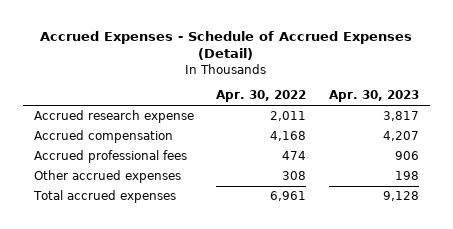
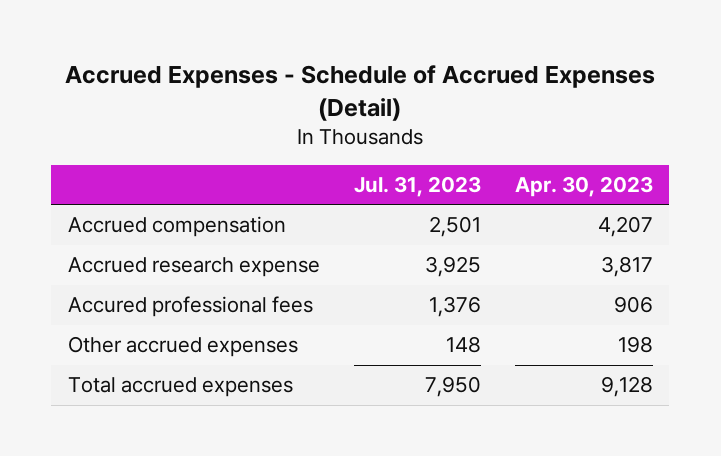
[216,90,307,103] Apr. 30, 2022 -> none
none -> [353,175,481,197] Jul. 31, 2023
[33,110,194,124] Accrued research expense -> [67,257,320,278] Accrued research expense
[33,150,187,164] Accrued professional fees -> [67,296,313,318] Accured professional fees

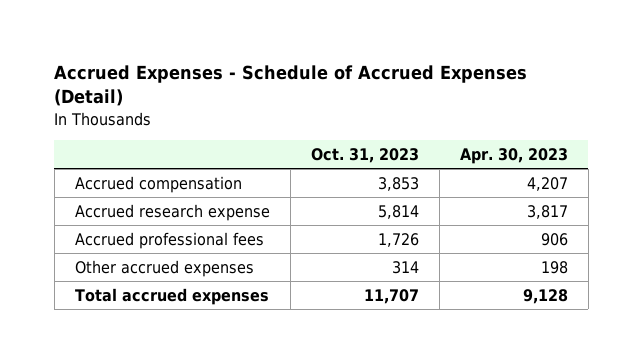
[353,175,481,197] Jul. 31, 2023 -> none
none -> [310,148,419,164] Oct. 31, 2023
[67,296,313,318] Accured professional fees -> [74,231,264,249] Accrued professional fees

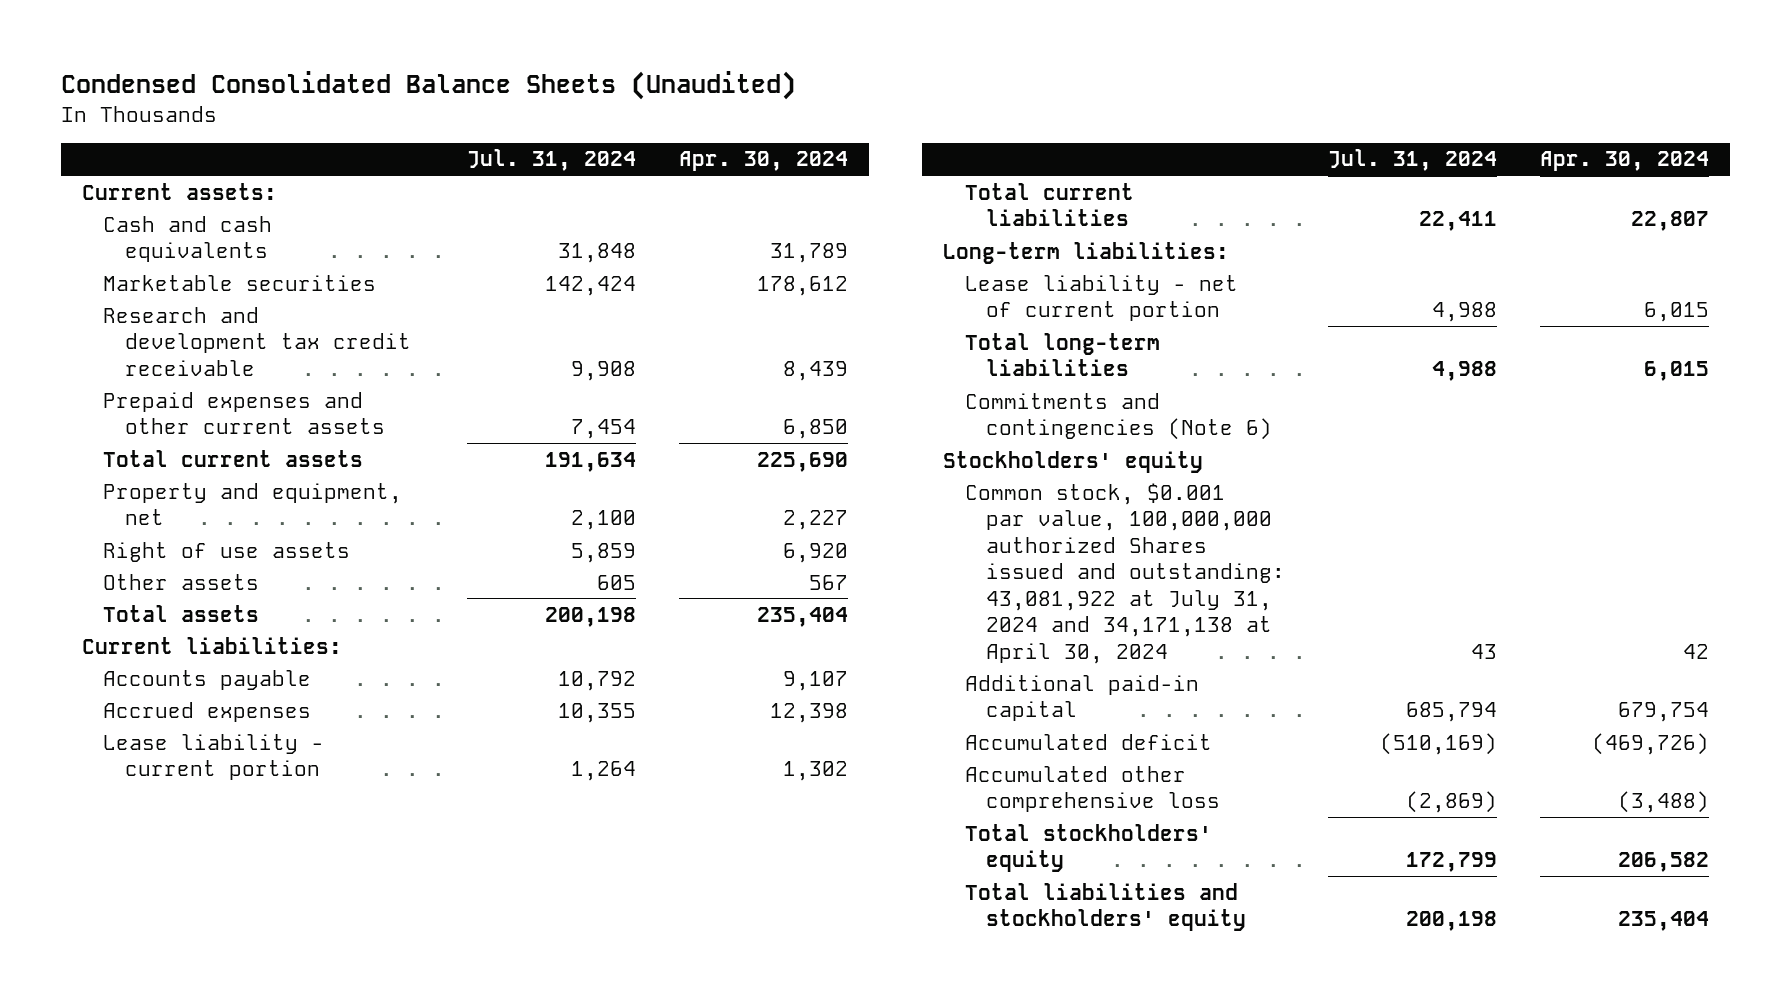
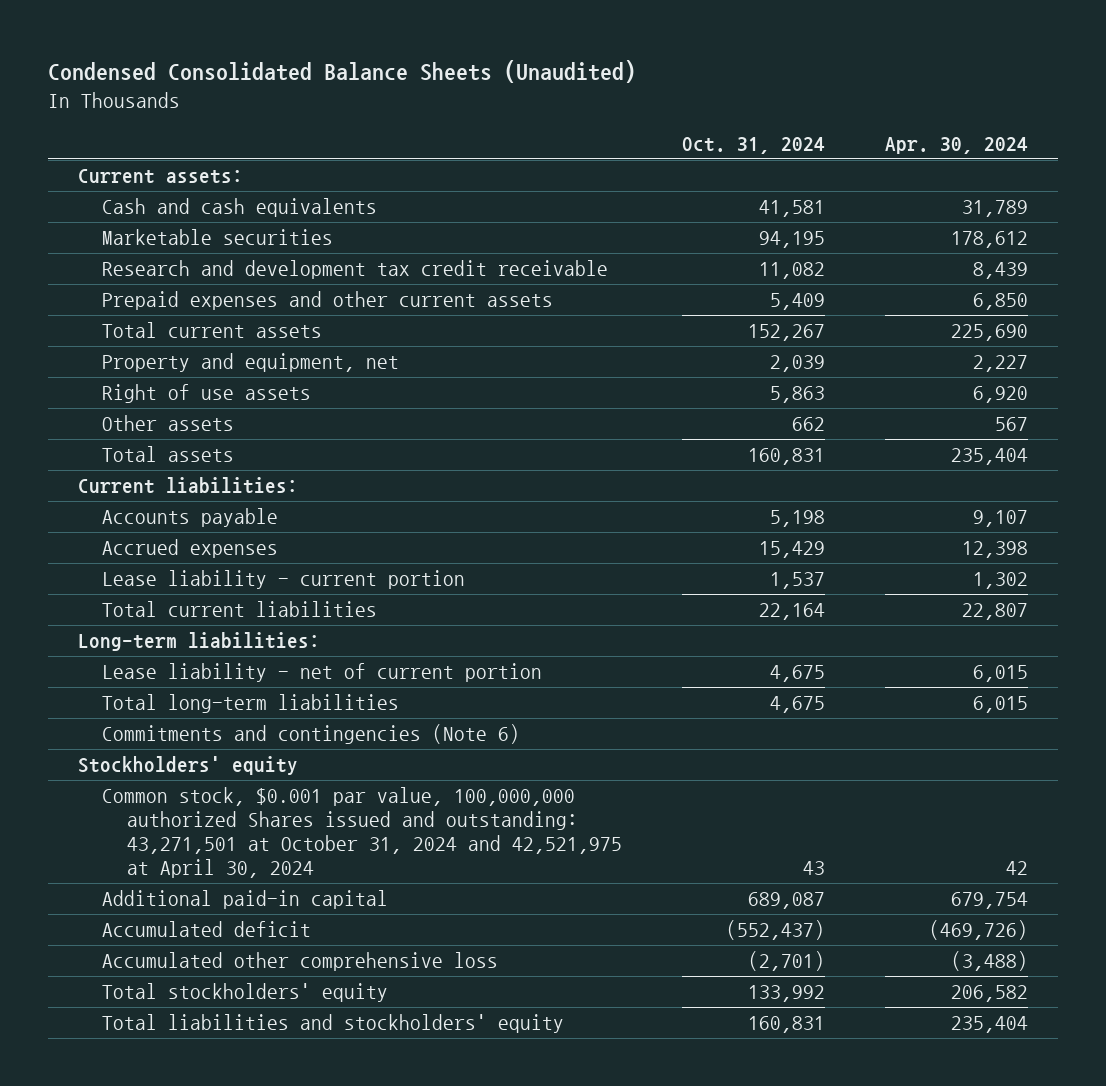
[466,149,636,172] Jul. 31, 2024 -> none
none -> [681,136,825,154] Oct. 31, 2024
[964,482,1285,664] Common stock, $0.001 par value, 100,000,000 authorized Shares issued and outstanding: 43,081,922 at July 31, 2024 and 34,171,138 at April 30, 2024 -> [102,787,622,879] Common stock, $0.001 par value, 100,000,000 authorized Shares issued and outstanding: 43,271,501 at October 31, 2024 and 42,521,975 at April 30, 2024

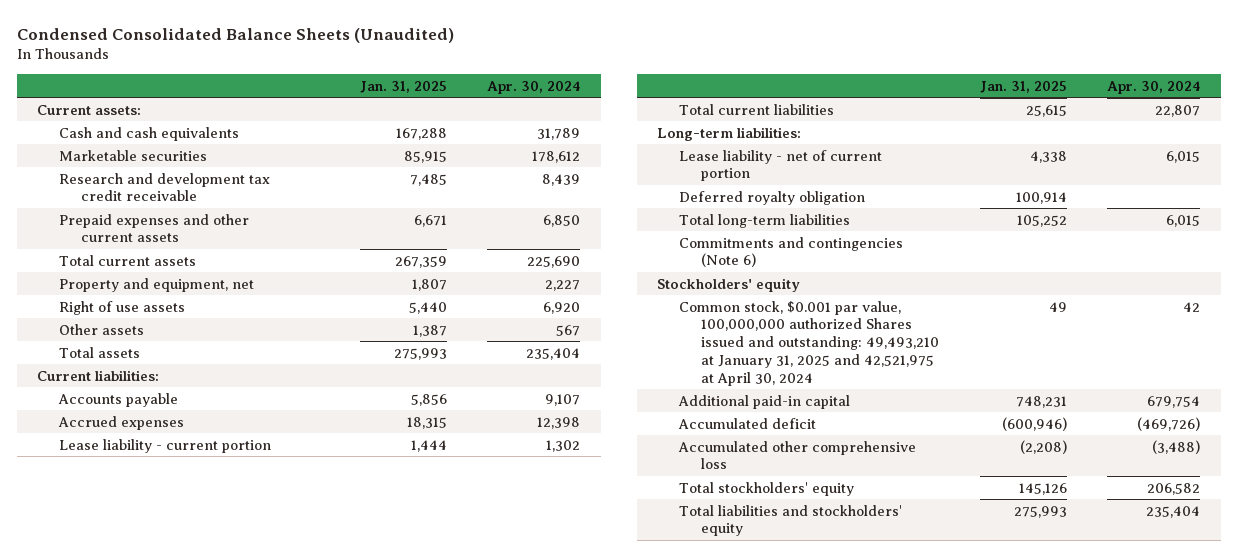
[681,136,825,154] Oct. 31, 2024 -> none
none -> [359,80,447,93] Jan. 31, 2025
none -> [679,190,866,205] Deferred royalty obligation
[102,787,622,879] Common stock, $0.001 par value, 100,000,000 authorized Shares issued and outstanding: 43,271,501 at October 31, 2024 and 42,521,975 at April 30, 2024 -> [679,300,939,386] Common stock, $0.001 par value, 100,000,000 authorized Shares issued and outstanding: 49,493,210 at January 31, 2025 and 42,521,975 at April 30, 2024

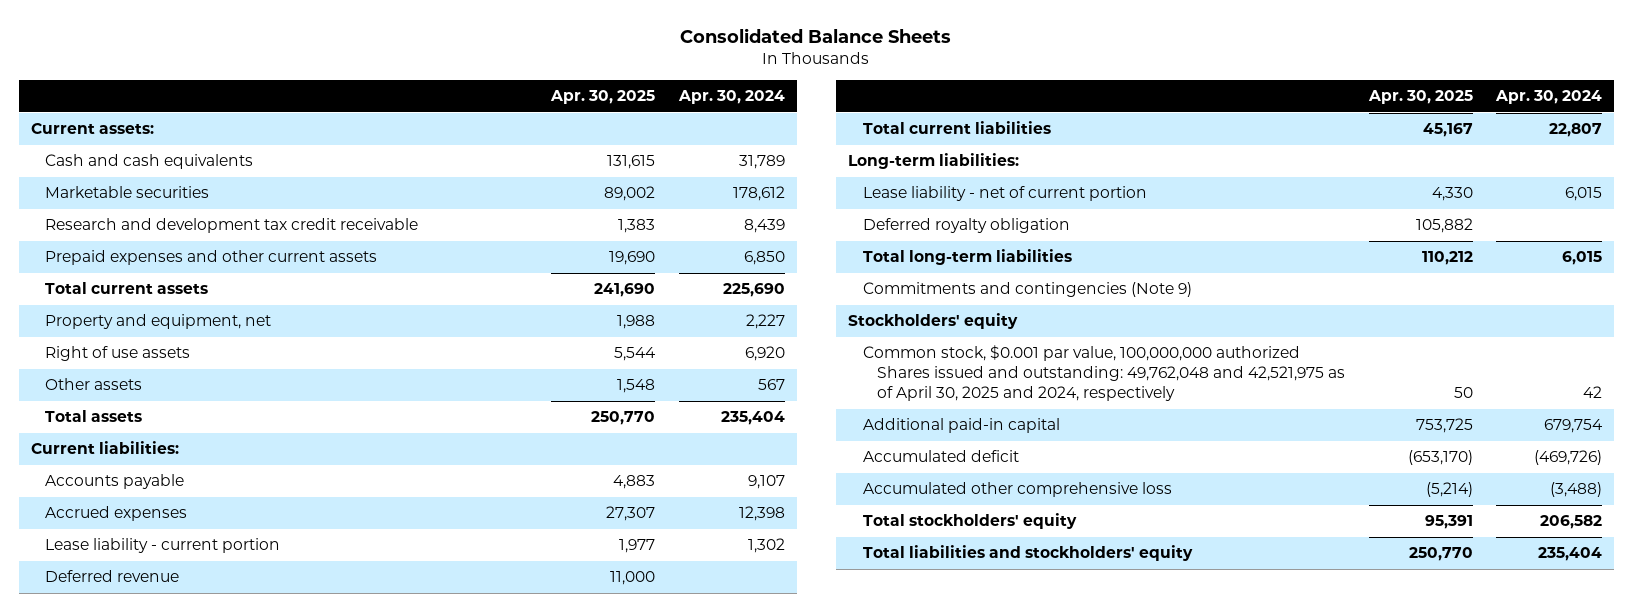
[17,27,455,43] Condensed Consolidated Balance Sheets (Unaudited) -> [680,28,952,44] Consolidated Balance Sheets
[359,80,447,93] Jan. 31, 2025 -> none
none -> [550,90,656,105] Apr. 30, 2025
none -> [45,570,180,583] Deferred revenue
[679,236,904,268] Commitments and contingencies (Note 6) -> [862,282,1192,298] Commitments and contingencies (Note 9)
[679,300,939,386] Common stock, $0.001 par value, 100,000,000 authorized Shares issued and outstanding: 49,493,210 at January 31, 2025 and 42,521,975 at April 30, 2024 -> [862,345,1346,402] Common stock, $0.001 par value, 100,000,000 authorized Shares issued and outstanding: 49,762,048 and 42,521,975 as of April 30, 2025 and 2024, respectively

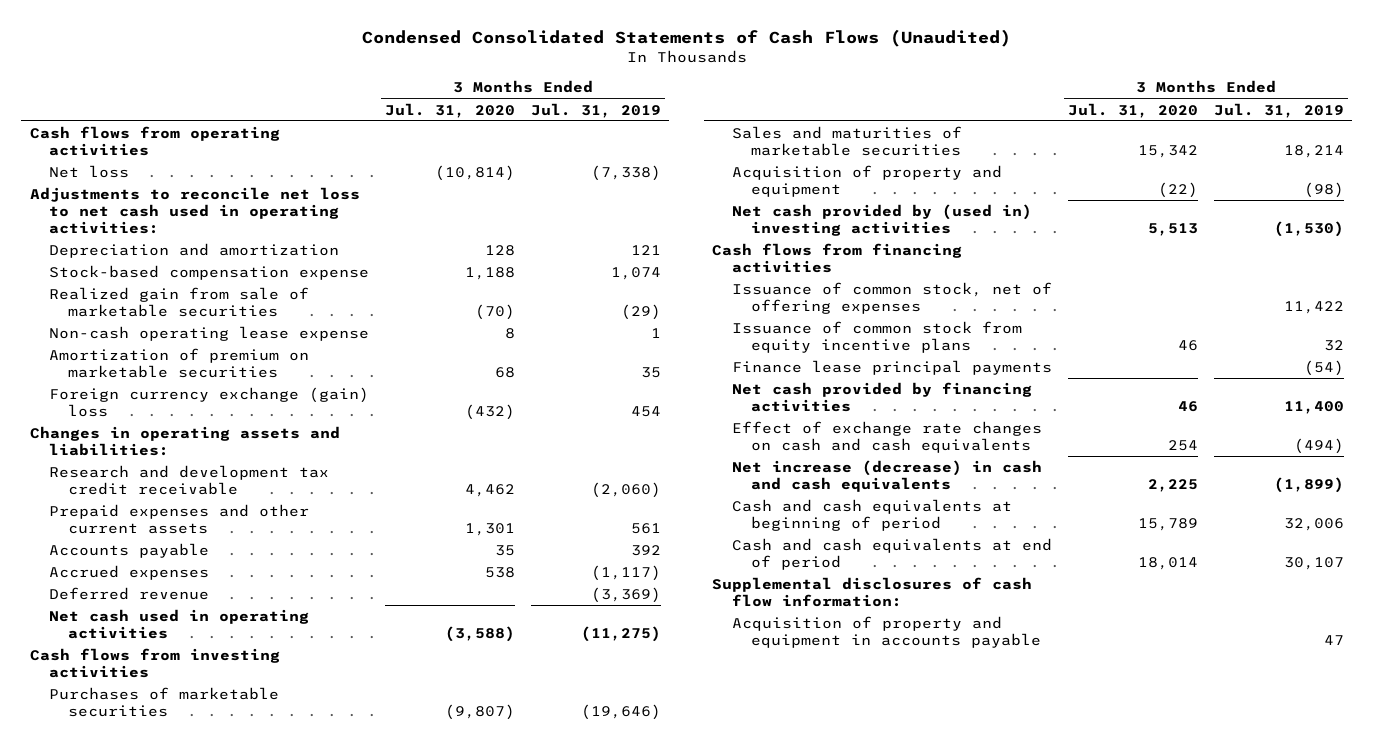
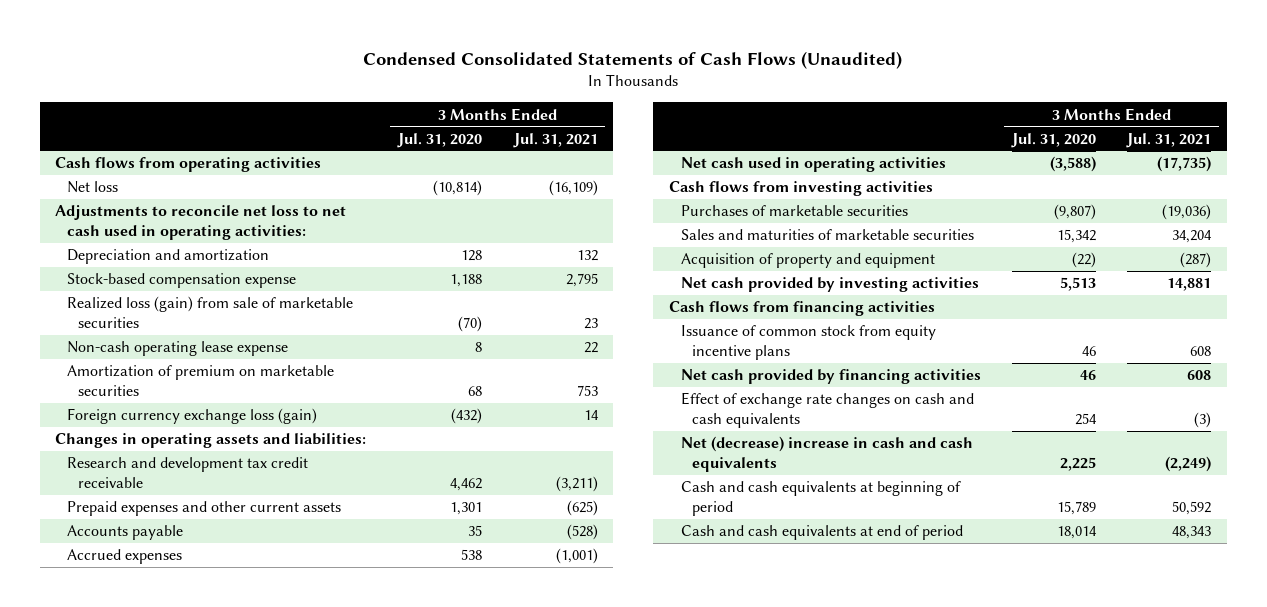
[531,102,662,118] Jul. 31, 2019 -> none
none -> [512,132,598,148] Jul. 31, 2021
[49,287,310,318] Realized gain from sale of marketable securities -> [66,296,353,328] Realized loss (gain) from sale of marketable securities
[49,387,370,418] Foreign currency exchange (gain) loss -> [66,408,317,425] Foreign currency exchange loss (gain)
[49,587,210,601] Deferred revenue -> none
[731,204,1032,237] Net cash provided by (used in) investing activities -> [680,277,979,293] Net cash provided by investing activities
[731,282,1052,315] Issuance of common stock, net of offering expenses -> none
[731,360,1052,376] Finance lease principal payments -> none
[731,460,1042,493] Net increase (decrease) in cash and cash equivalents -> [680,436,973,472] Net (decrease) increase in cash and cash equivalents
[712,577,1033,608] Supplemental disclosures of cash flow information: -> none
[731,616,1042,649] Acquisition of property and equipment in accounts payable -> none

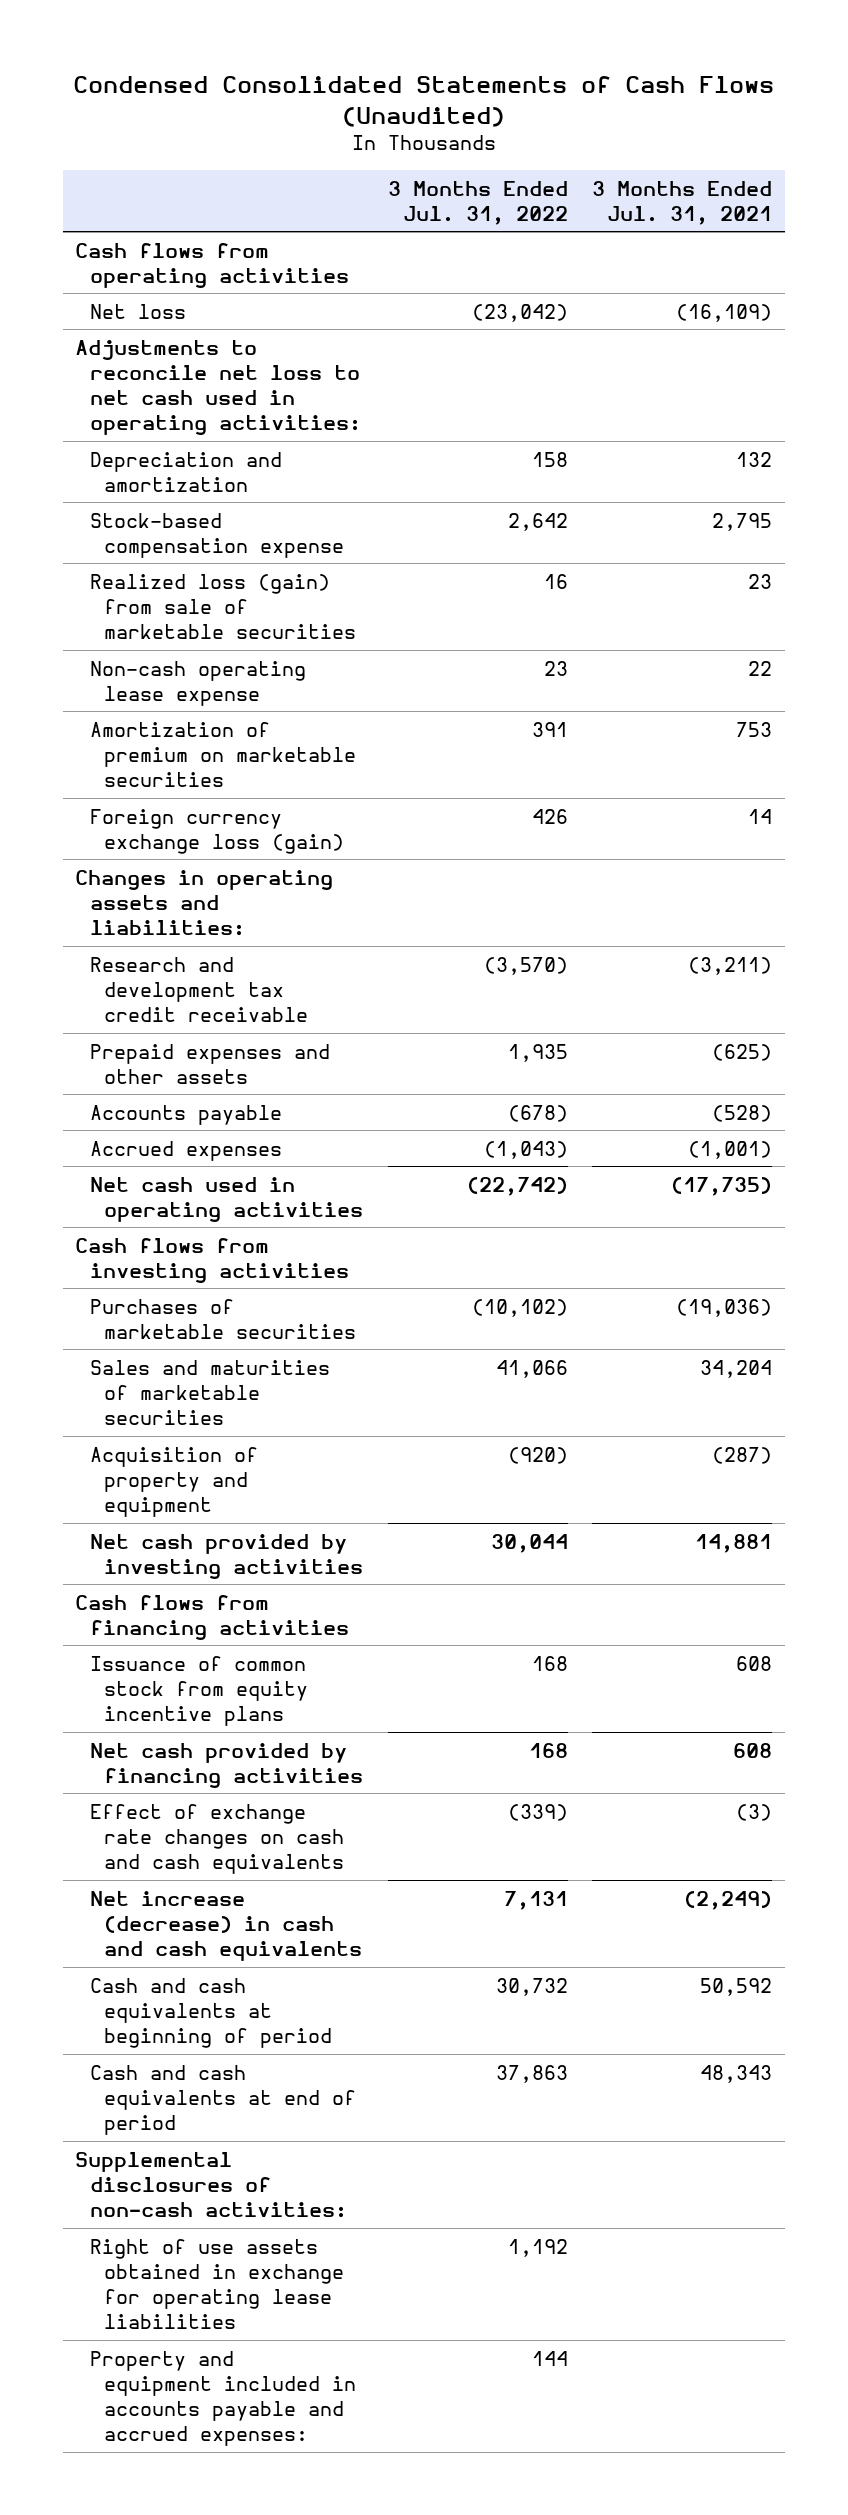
[397,132,483,148] Jul. 31, 2020 -> none
none -> [387,180,568,225] 3 Months Ended Jul. 31, 2022
[66,501,341,517] Prepaid expenses and other current assets -> [89,1043,330,1084] Prepaid expenses and other assets
[680,436,973,472] Net (decrease) increase in cash and cash equivalents -> [89,1890,362,1962] Net increase (decrease) in cash and cash equivalents
none -> [75,2151,347,2219] Supplemental disclosures of non-cash activities:
none -> [89,2238,344,2330] Right of use assets obtained in exchange for operating lease liabilities
none -> [89,2350,356,2447] Property and equipment included in accounts payable and accrued expenses:

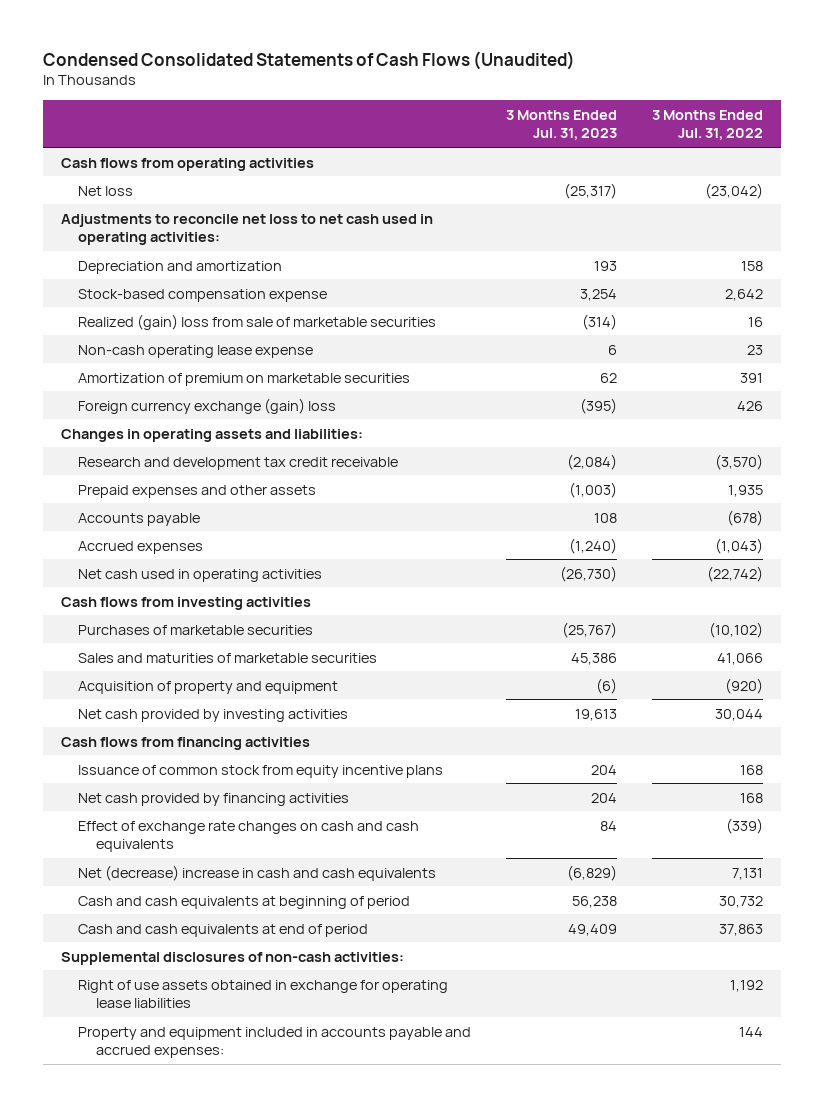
[592,180,773,225] 3 Months Ended Jul. 31, 2021 -> none
none -> [506,109,618,141] 3 Months Ended Jul. 31, 2023
[89,573,356,640] Realized loss (gain) from sale of marketable securities -> [78,313,437,330] Realized (gain) loss from sale of marketable securities
[89,808,344,854] Foreign currency exchange loss (gain) -> [78,397,337,414] Foreign currency exchange (gain) loss
[89,1890,362,1962] Net increase (decrease) in cash and cash equivalents -> [78,864,437,881] Net (decrease) increase in cash and cash equivalents

